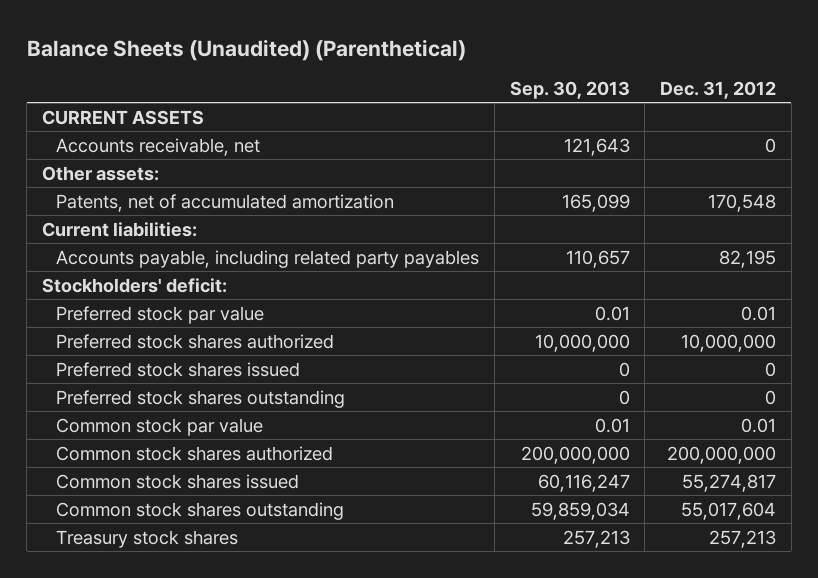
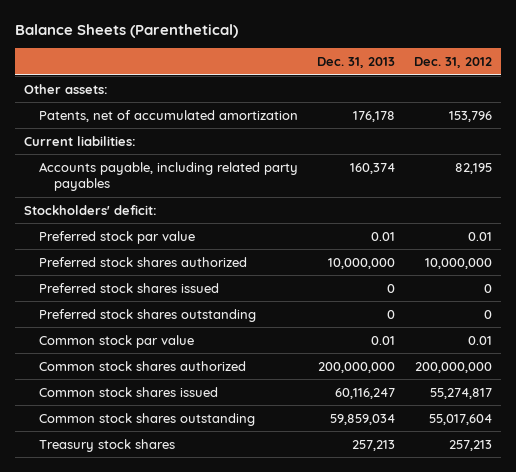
[26,38,466,61] Balance Sheets (Unaudited) (Parenthetical) -> [15,24,239,39] Balance Sheets (Parenthetical)
[509,80,630,99] Sep. 30, 2013 -> none
none -> [317,56,396,68] Dec. 31, 2013
[42,109,205,125] CURRENT ASSETS -> none
[56,137,261,156] Accounts receivable, net -> none
[707,193,776,212] 170,548 -> [449,110,493,122] 153,796

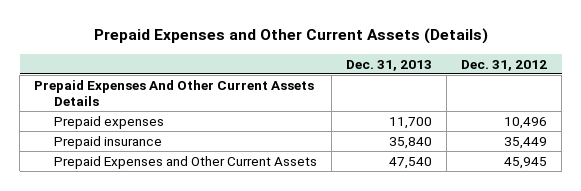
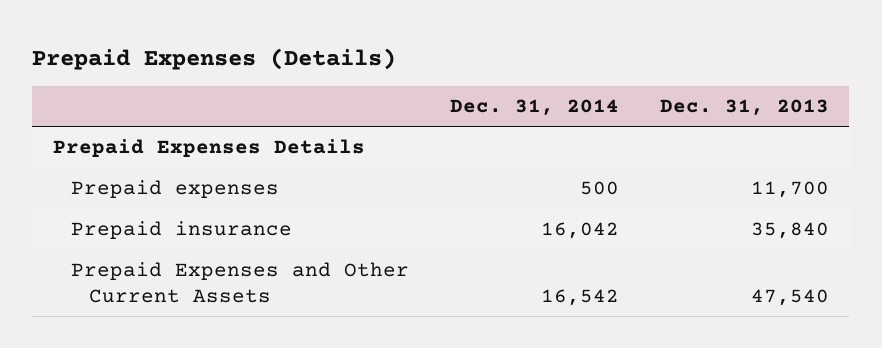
[93,28,488,45] Prepaid Expenses and Other Current Assets (Details) -> [32,47,397,70] Prepaid Expenses (Details)
[461,59,548,71] Dec. 31, 2012 -> none
none -> [449,99,619,117] Dec. 31, 2014
[34,79,315,107] Prepaid Expenses And Other Current Assets Details -> [52,139,365,158] Prepaid Expenses Details

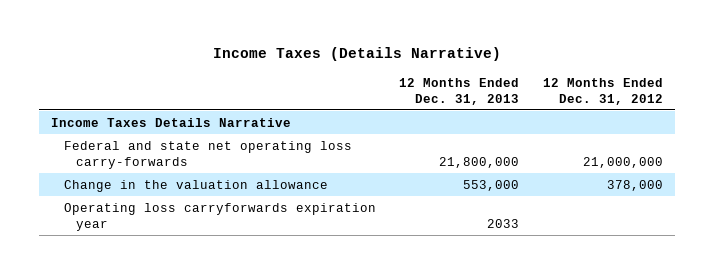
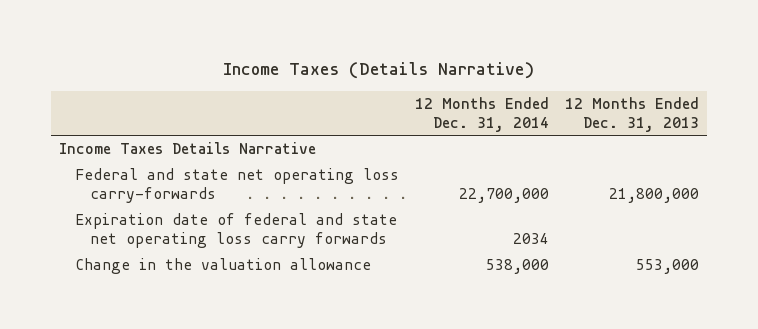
[542,77,663,105] 12 Months Ended Dec. 31, 2012 -> none
none -> [414,96,549,132] 12 Months Ended Dec. 31, 2014
none -> [74,213,397,248] Expiration date of federal and state net operating loss carry forwards
[63,202,376,231] Operating loss carryforwards expiration year -> none

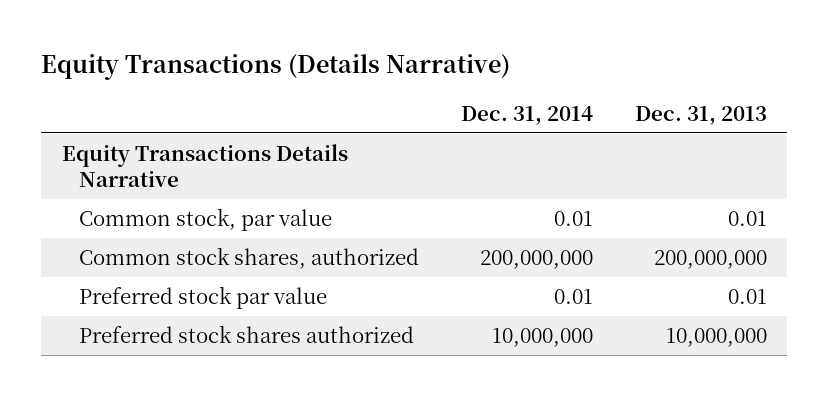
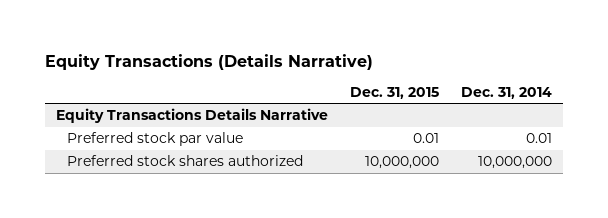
[634,105,767,125] Dec. 31, 2013 -> none
none -> [350,86,440,99] Dec. 31, 2015
[78,208,332,232] Common stock, par value -> none
[78,247,419,270] Common stock shares, authorized -> none

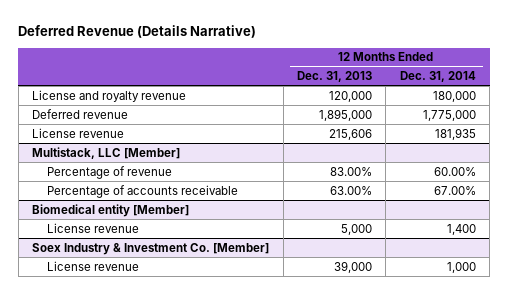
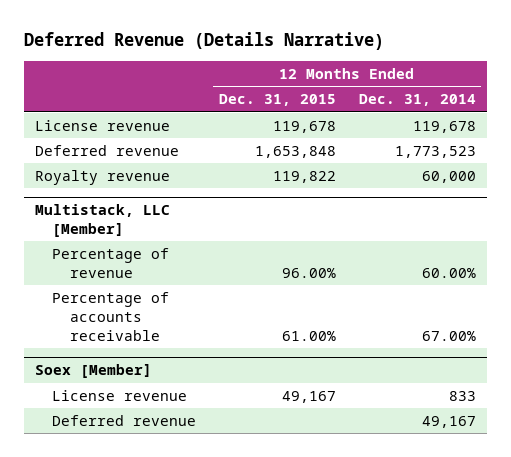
[297,71,373,83] Dec. 31, 2013 -> none
none -> [219,94,337,107] Dec. 31, 2015
[32,127,125,138] License revenue -> none
[32,89,187,102] License and royalty revenue -> [34,119,170,131] License revenue
[432,90,476,102] 180,000 -> [412,120,476,133] 119,678
[422,109,476,121] 1,775,000 -> [394,145,476,158] 1,773,523
none -> [34,169,170,185] Royalty revenue
[32,203,190,217] Biomedical entity [Member] -> none
[32,242,270,255] Soex Industry & Investment Co. [Member] -> none
[46,260,139,271] License revenue -> none
none -> [34,364,152,379] Soex [Member]
[446,223,476,235] 1,400 -> [448,390,476,401] 833
none -> [52,414,197,426] Deferred revenue

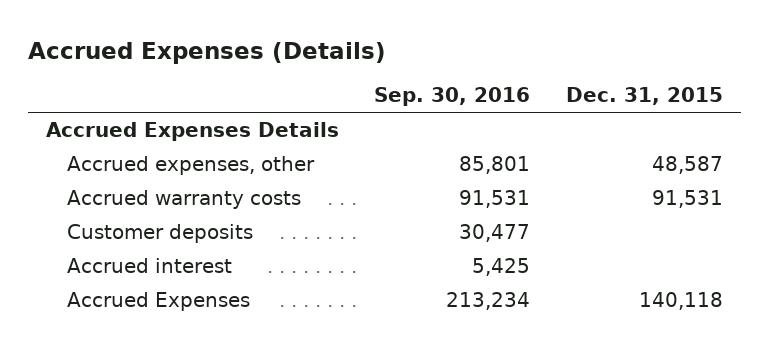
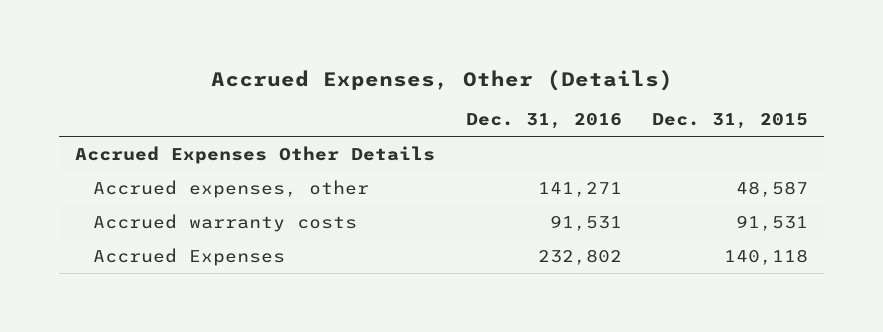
[28,41,387,64] Accrued Expenses (Details) -> [210,69,673,91] Accrued Expenses, Other (Details)
[374,87,531,107] Sep. 30, 2016 -> none
none -> [465,113,622,130] Dec. 31, 2016
[46,122,340,142] Accrued Expenses Details -> [74,145,435,164] Accrued Expenses Other Details
[67,224,254,244] Customer deposits -> none
[67,258,233,274] Accrued interest -> none

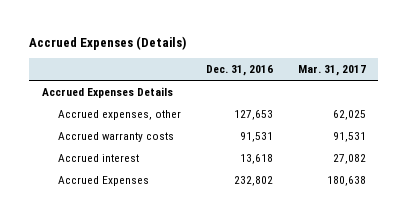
[210,69,673,91] Accrued Expenses, Other (Details) -> [29,35,187,50] Accrued Expenses (Details)
[652,113,809,130] Dec. 31, 2015 -> none
none -> [297,65,366,77] Mar. 31, 2017
[74,145,435,164] Accrued Expenses Other Details -> [41,87,173,99] Accrued Expenses Details
[537,181,622,197] 141,271 -> [233,110,273,121] 127,653
none -> [58,154,140,163] Accrued interest

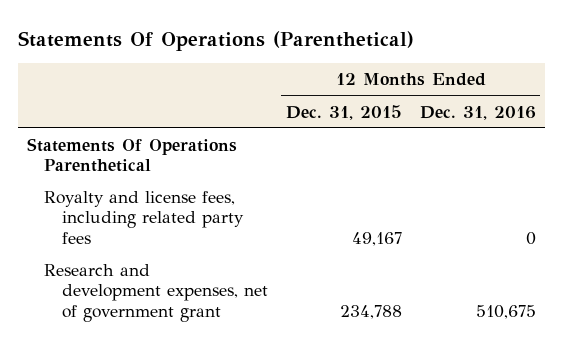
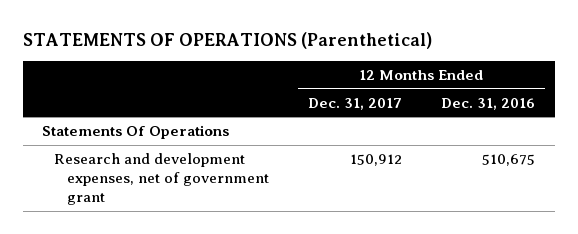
[18,30,415,51] Statements Of Operations (Parenthetical) -> [22,32,432,50] STATEMENTS OF OPERATIONS (Parenthetical)
[285,104,402,120] Dec. 31, 2015 -> none
none -> [307,97,402,110] Dec. 31, 2017
[44,191,244,244] Royalty and license fees, including related party fees -> none
[27,138,238,173] Statements Of Operations Parenthetical -> [42,124,230,139] Statements Of Operations

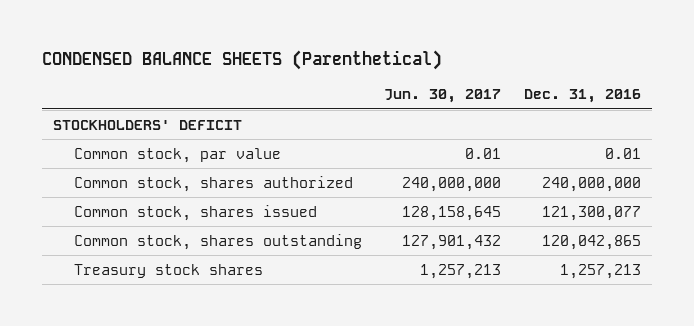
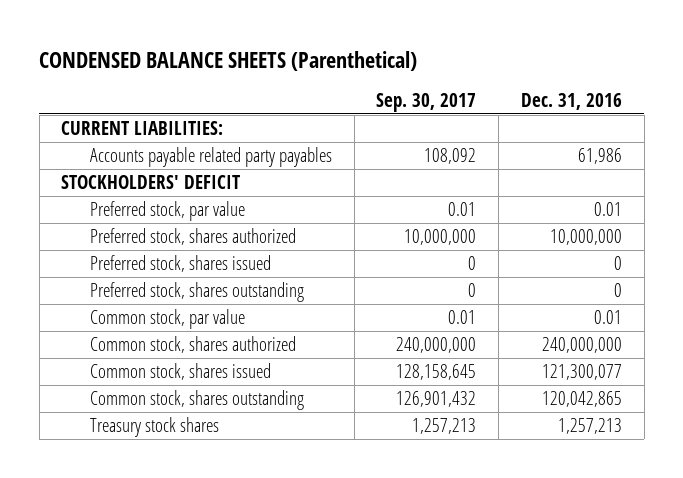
[384,89,502,104] Jun. 30, 2017 -> none
none -> [376,92,477,112] Sep. 30, 2017
none -> [61,121,224,136] CURRENT LIABILITIES:
none -> [89,147,332,168] Accounts payable related party payables
none -> [89,201,245,222] Preferred stock, par value
none -> [89,228,296,246] Preferred stock, shares authorized
none -> [89,255,271,273] Preferred stock, shares issued
none -> [89,282,304,303] Preferred stock, shares outstanding

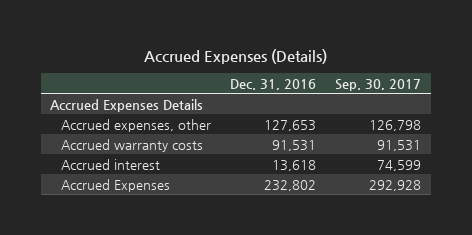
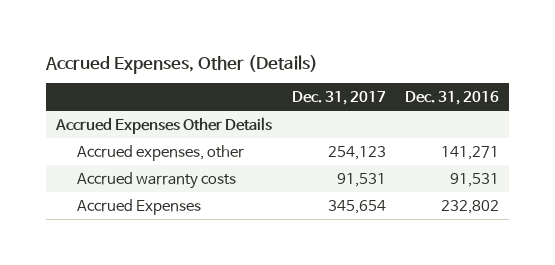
[143,48,327,64] Accrued Expenses (Details) -> [45,54,319,74] Accrued Expenses, Other (Details)
[335,78,422,91] Sep. 30, 2017 -> none
none -> [291,90,386,105] Dec. 31, 2017
[50,98,204,112] Accrued Expenses Details -> [55,116,273,134] Accrued Expenses Other Details
[264,119,317,131] 127,653 -> [441,145,500,160] 141,271
[60,158,160,170] Accrued interest -> none

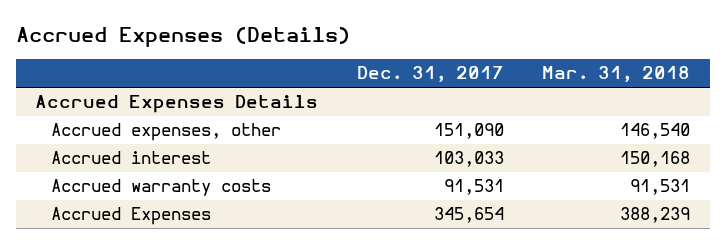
[45,54,319,74] Accrued Expenses, Other (Details) -> [16,27,351,48] Accrued Expenses (Details)
[405,90,500,105] Dec. 31, 2016 -> none
none -> [542,66,691,83] Mar. 31, 2018
[55,116,273,134] Accrued Expenses Other Details -> [35,95,319,114] Accrued Expenses Details
[327,145,386,160] 254,123 -> [433,123,504,140] 151,090
none -> [51,151,212,165] Accrued interest

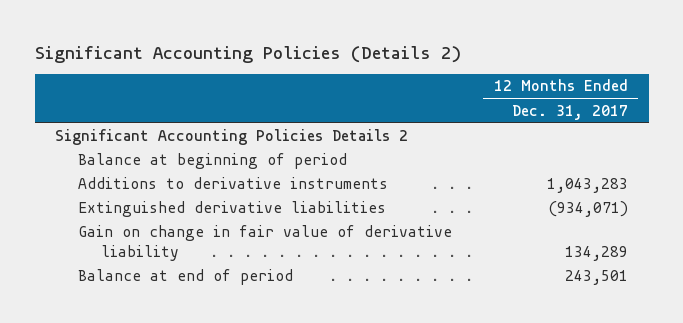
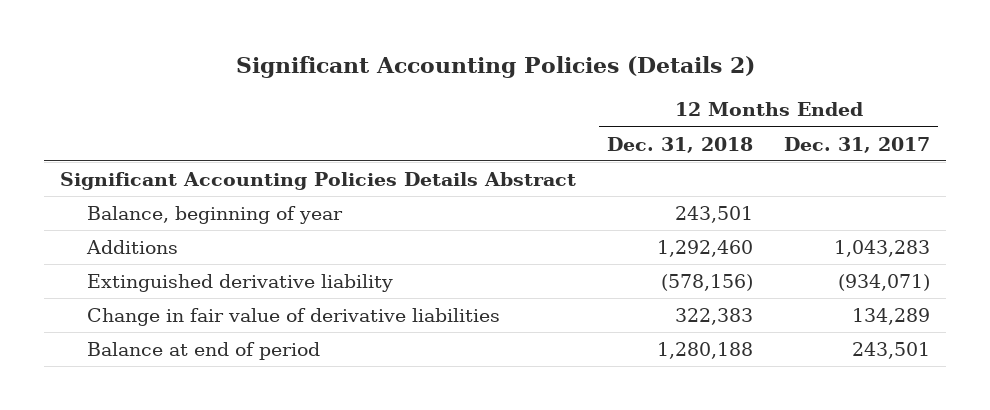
none -> [607,136,754,153] Dec. 31, 2018
[55,129,409,146] Significant Accounting Policies Details 2 -> [59,172,576,191] Significant Accounting Policies Details Abstract
[78,153,348,170] Balance at beginning of period -> [87,206,344,225] Balance, beginning of year
[78,177,389,190] Additions to derivative instruments -> [86,240,179,255] Additions
[78,201,387,218] Extinguished derivative liabilities -> [87,274,394,293] Extinguished derivative liability
[78,225,453,262] Gain on change in fair value of derivative liability -> [87,308,501,327] Change in fair value of derivative liabilities

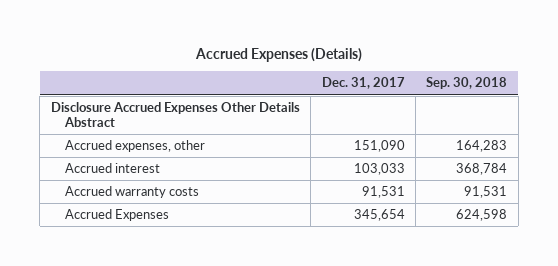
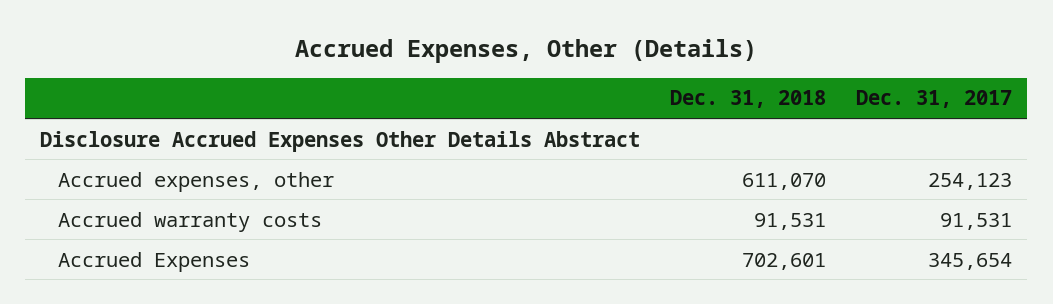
[195,47,363,62] Accrued Expenses (Details) -> [295,39,758,64] Accrued Expenses, Other (Details)
[426,77,508,90] Sep. 30, 2018 -> none
none -> [670,90,827,109] Dec. 31, 2018
[64,163,160,174] Accrued interest -> none
[353,140,405,153] 151,090 -> [928,172,1013,190] 254,123

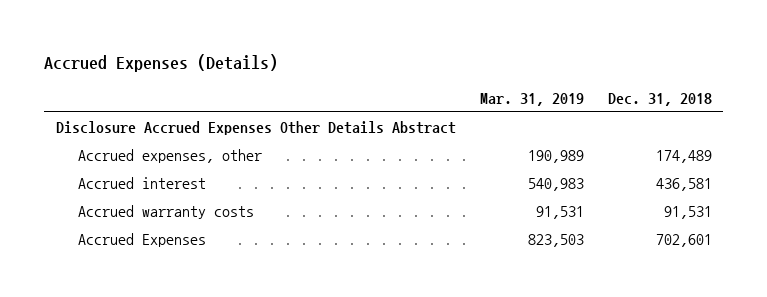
[295,39,758,64] Accrued Expenses, Other (Details) -> [44,54,279,73] Accrued Expenses (Details)
[856,90,1013,109] Dec. 31, 2017 -> none
none -> [479,92,584,106] Mar. 31, 2019
[742,172,827,190] 611,070 -> [655,149,712,163] 174,489
none -> [77,176,206,189] Accrued interest

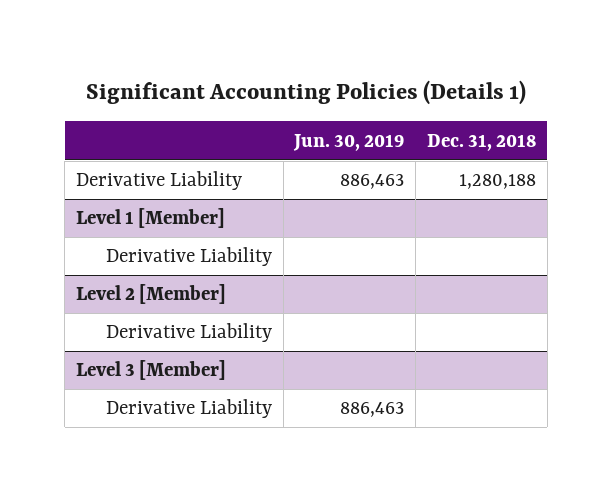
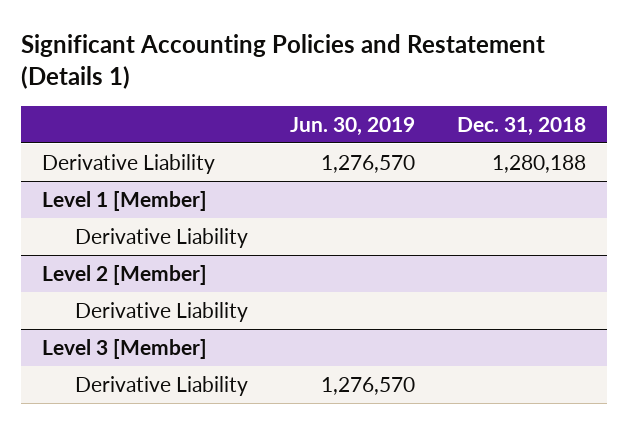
[86,80,527,106] Significant Accounting Policies (Details 1) -> [21,34,546,90] Significant Accounting Policies and Restatement (Details 1)
[340,174,405,190] 886,463 -> [321,154,416,173] 1,276,570
[340,402,405,418] 886,463 -> [321,376,416,395] 1,276,570

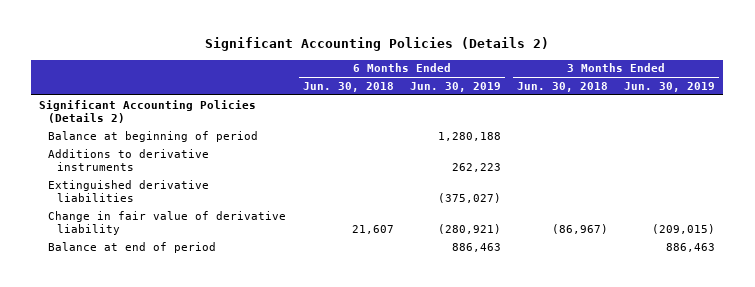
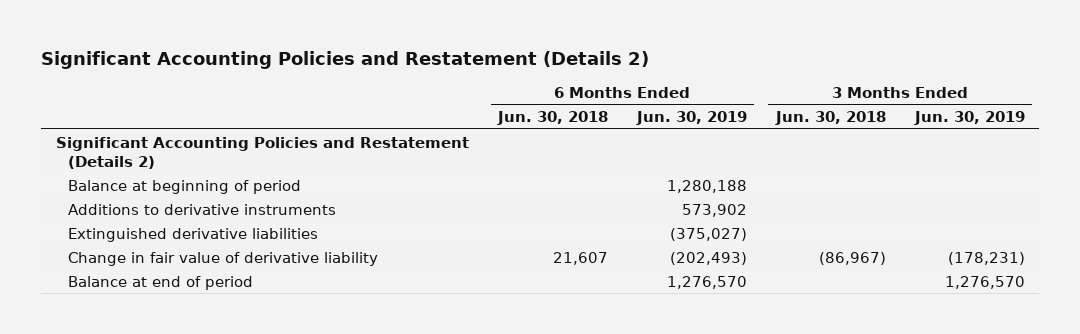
[205,37,550,52] Significant Accounting Policies (Details 2) -> [41,50,650,69] Significant Accounting Policies and Restatement (Details 2)
[39,99,257,124] Significant Accounting Policies (Details 2) -> [55,136,469,169] Significant Accounting Policies and Restatement (Details 2)
[451,163,501,173] 262,223 -> [681,203,747,217] 573,902
[437,224,501,235] (280,921) -> [669,251,747,265] (202,493)
[652,224,716,235] (209,015) -> [947,251,1025,265] (178,231)
[451,242,501,252] 886,463 -> [666,275,747,289] 1,276,570
[666,242,716,252] 886,463 -> [944,275,1025,289] 1,276,570

